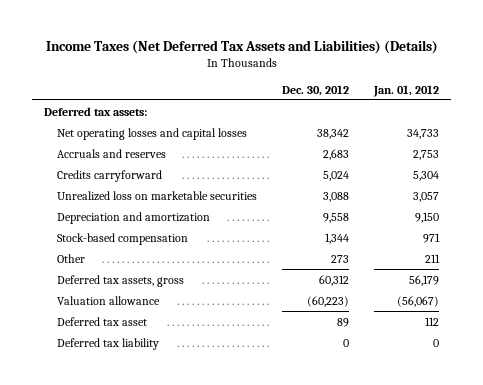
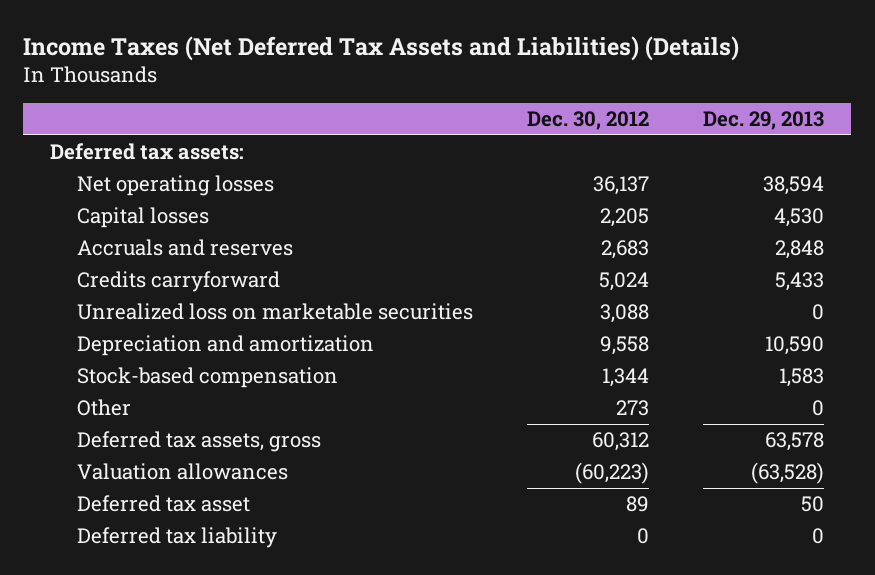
[372,84,439,97] Jan. 01, 2012 -> none
none -> [703,111,825,131] Dec. 29, 2013
[56,127,247,140] Net operating losses and capital losses -> [77,175,275,197] Net operating losses
[316,128,349,139] 38,342 -> [593,176,650,196] 36,137
none -> [77,207,210,229] Capital losses
[56,295,160,305] Valuation allowance -> [77,463,289,481] Valuation allowances

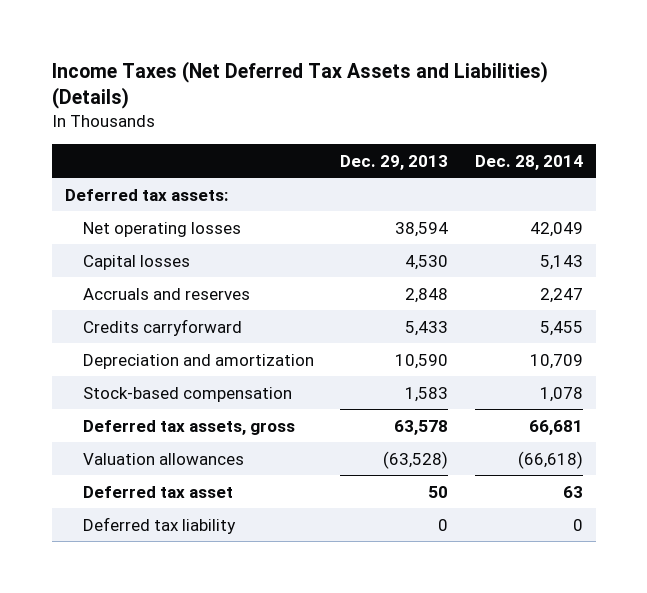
[527,111,650,131] Dec. 30, 2012 -> none
none -> [474,154,583,170] Dec. 28, 2014
[77,303,474,321] Unrealized loss on marketable securities -> none
[77,399,132,417] Other -> none

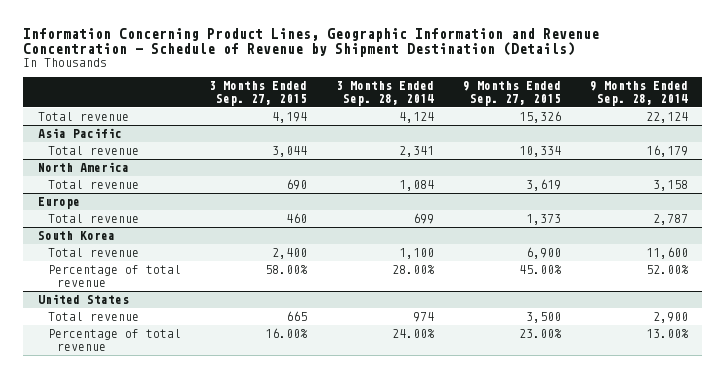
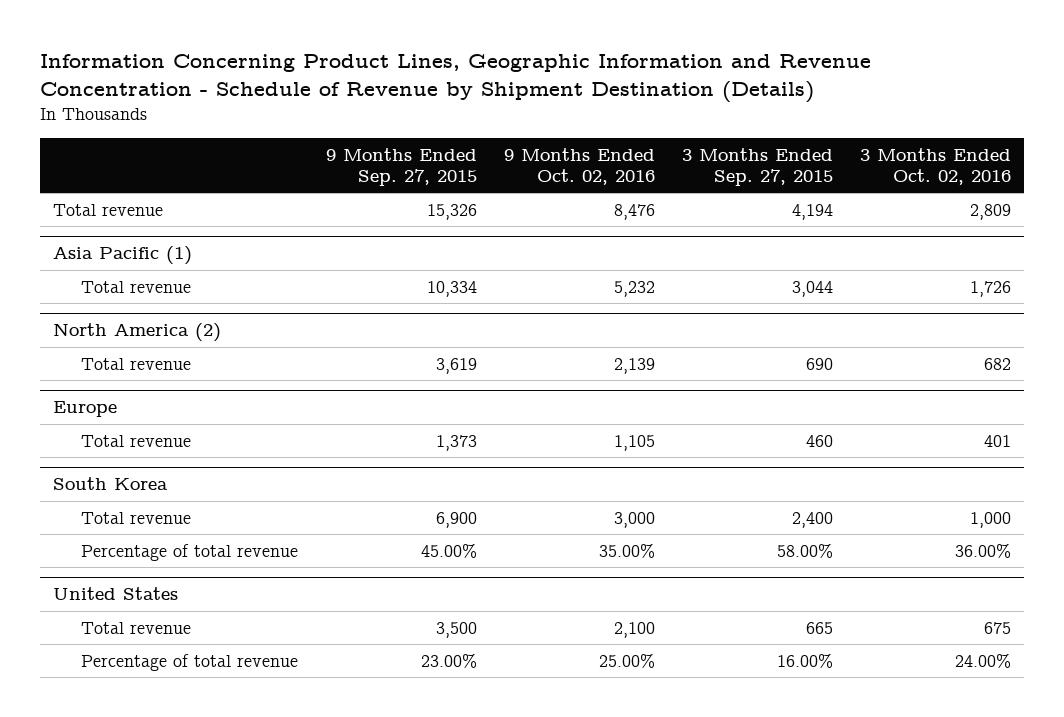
[336,81,435,106] 3 Months Ended Sep. 28, 2014 -> none
[589,81,688,106] 9 Months Ended Sep. 28, 2014 -> none
none -> [503,147,655,186] 9 Months Ended Oct. 02, 2016
none -> [859,147,1011,186] 3 Months Ended Oct. 02, 2016
[37,128,122,139] Asia Pacific -> [53,246,193,266] Asia Pacific (1)
[37,162,129,173] North America -> [53,323,222,343] North America (2)

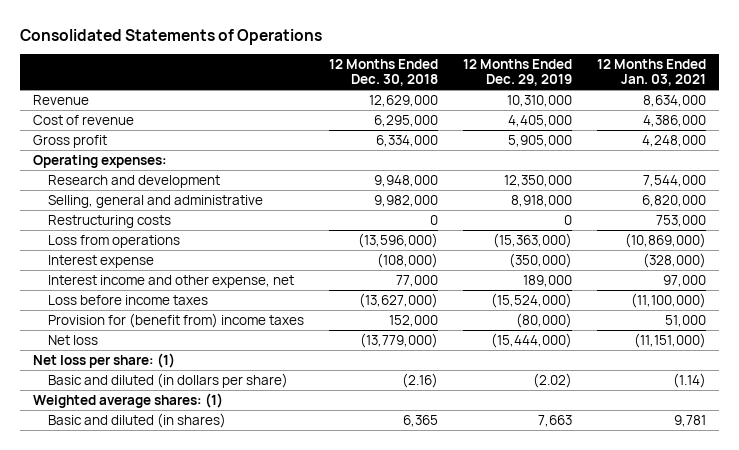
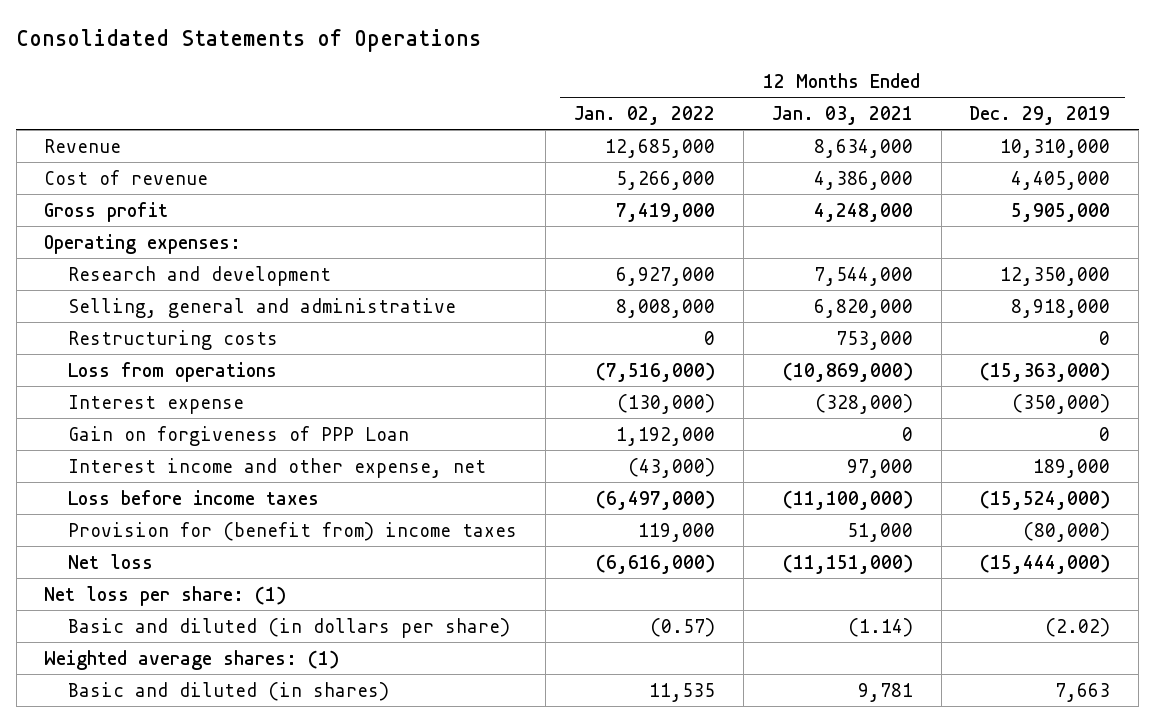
[329,58,439,87] 12 Months Ended Dec. 30, 2018 -> none
none -> [573,105,715,125] Jan. 02, 2022
none -> [68,425,410,446] Gain on forgiveness of PPP Loan

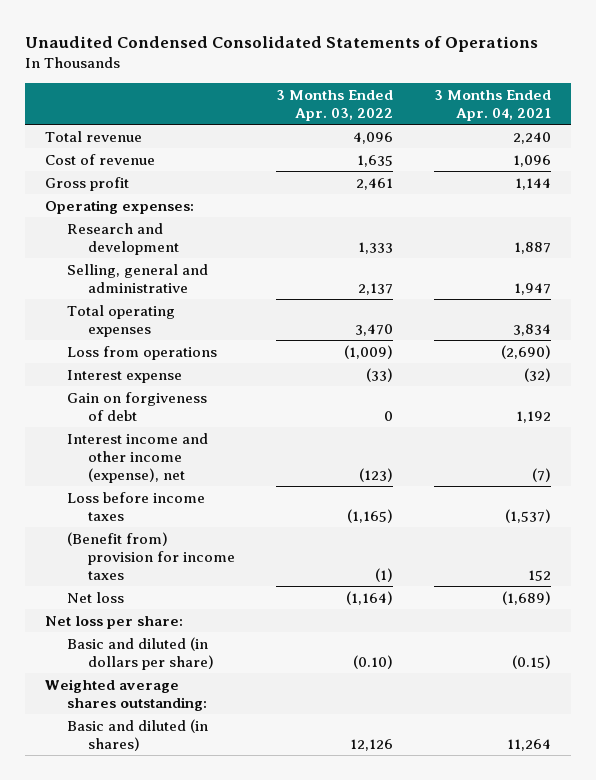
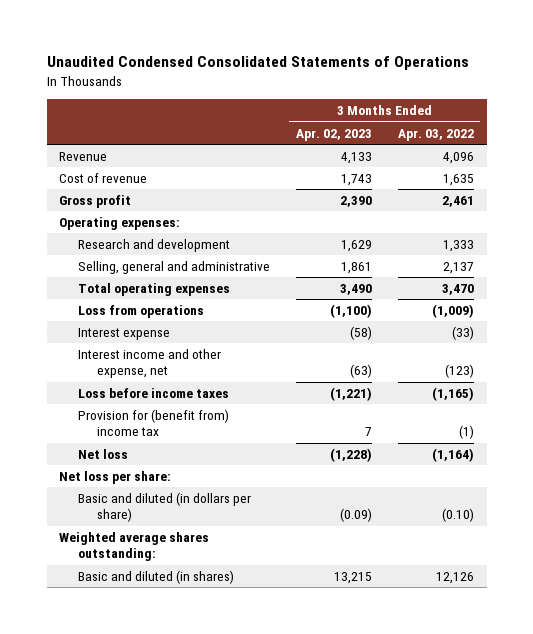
[433,89,551,121] 3 Months Ended Apr. 04, 2021 -> none
none -> [295,128,372,141] Apr. 02, 2023
[45,130,143,142] Total revenue -> [59,151,108,161] Revenue
[66,391,207,421] Gain on forgiveness of debt -> none
[66,432,208,483] Interest income and other income (expense), net -> [78,348,222,379] Interest income and other expense, net
[66,531,236,580] (Benefit from) provision for income taxes -> [78,408,230,437] Provision for (benefit from) income tax

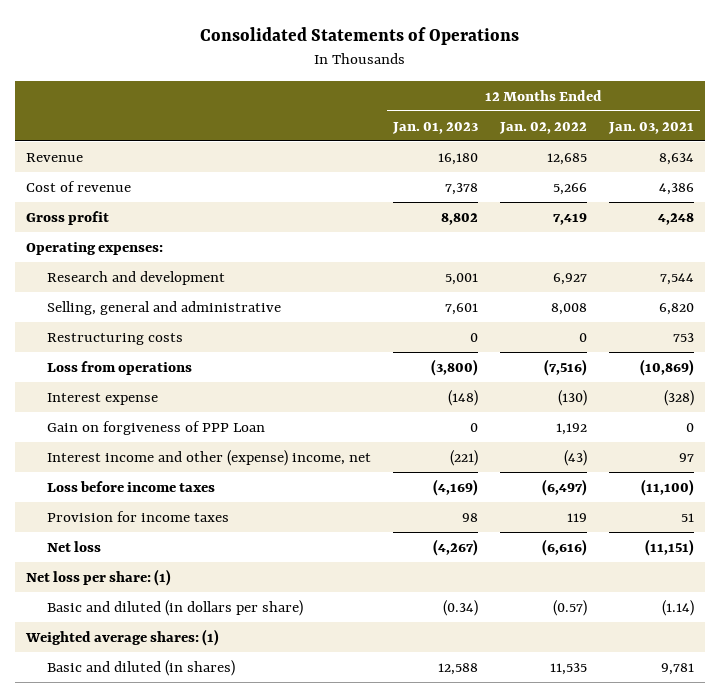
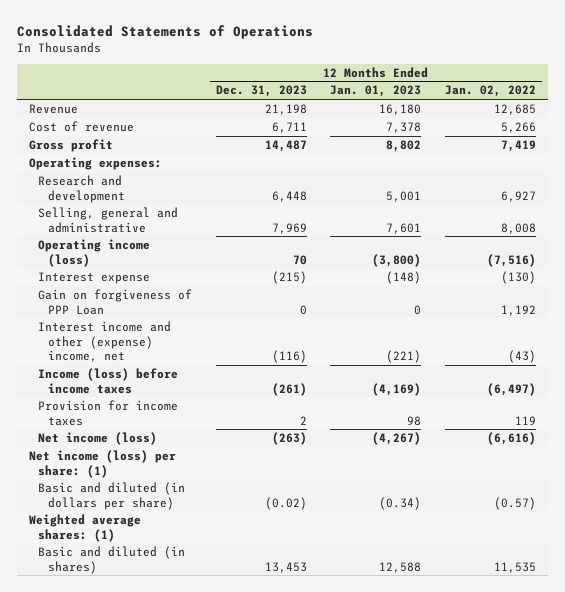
[608,121,695,134] Jan. 03, 2021 -> none
none -> [215,85,307,98] Dec. 31, 2023
[46,332,183,345] Restructuring costs -> none
[46,360,192,375] Loss from operations -> [38,238,151,267] Operating income (loss)
[46,480,215,492] Loss before income taxes -> [38,367,179,394] Income (loss) before income taxes
[46,540,101,552] Net loss -> [38,431,158,445] Net income (loss)
[25,568,171,586] Net loss per share: (1) -> [28,449,176,478] Net income (loss) per share: (1)

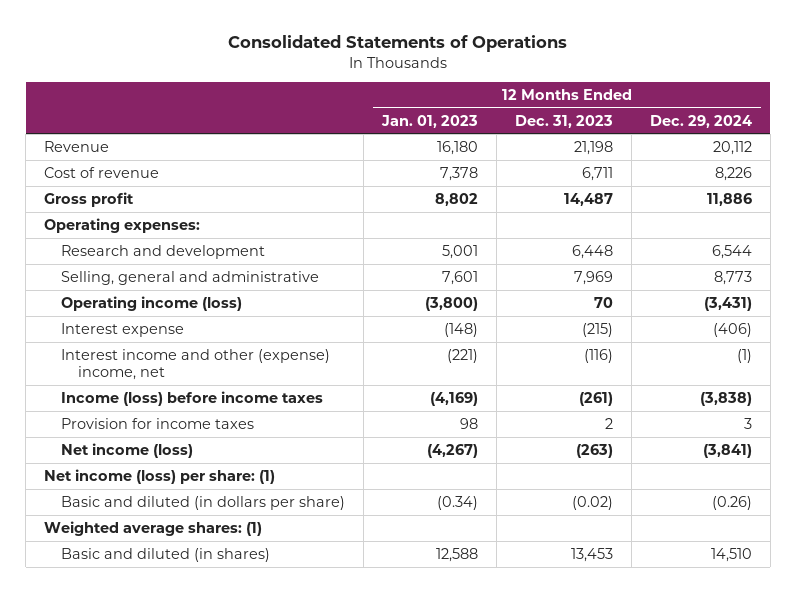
[444,85,536,98] Jan. 02, 2022 -> none
none -> [649,114,752,128] Dec. 29, 2024
[38,288,193,315] Gain on forgiveness of PPP Loan -> none

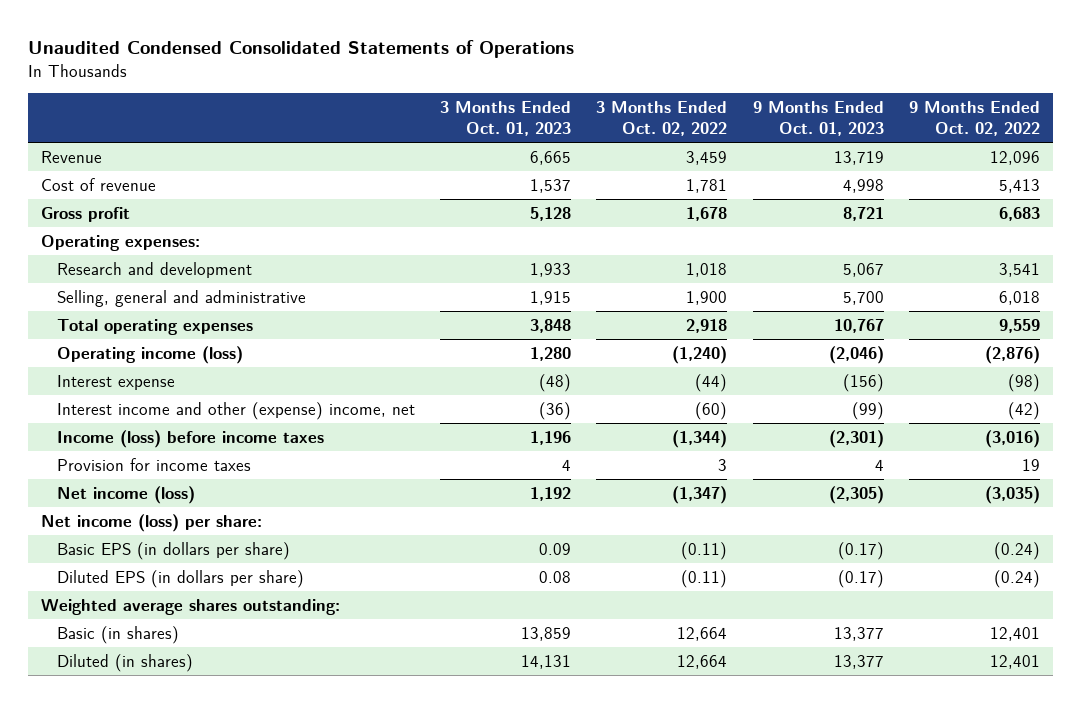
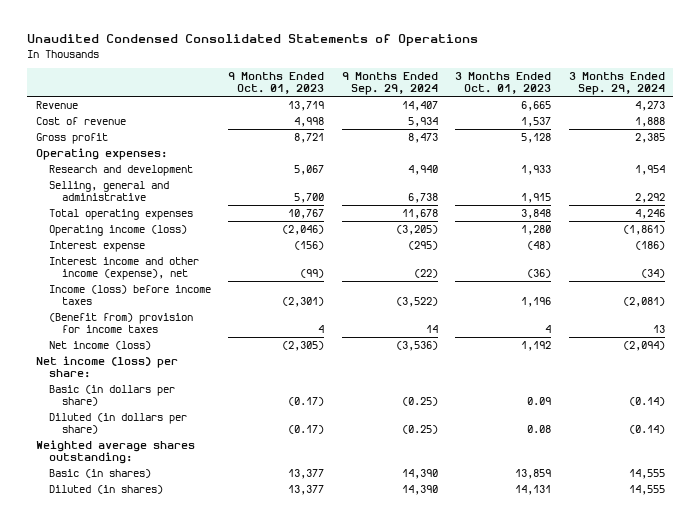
[596,100,728,137] 3 Months Ended Oct. 02, 2022 -> none
[909,100,1041,137] 9 Months Ended Oct. 02, 2022 -> none
none -> [341,72,438,96] 9 Months Ended Sep. 29, 2024
none -> [568,72,665,96] 3 Months Ended Sep. 29, 2024
[56,401,415,420] Interest income and other (expense) income, net -> [48,256,199,281] Interest income and other income (expense), net
[56,457,251,471] Provision for income taxes -> [48,312,193,334] (Benefit from) provision for income taxes
[56,541,290,560] Basic EPS (in dollars per share) -> [48,384,175,407] Basic (in dollars per share)
[56,569,304,588] Diluted EPS (in dollars per share) -> [48,412,187,435] Diluted (in dollars per share)

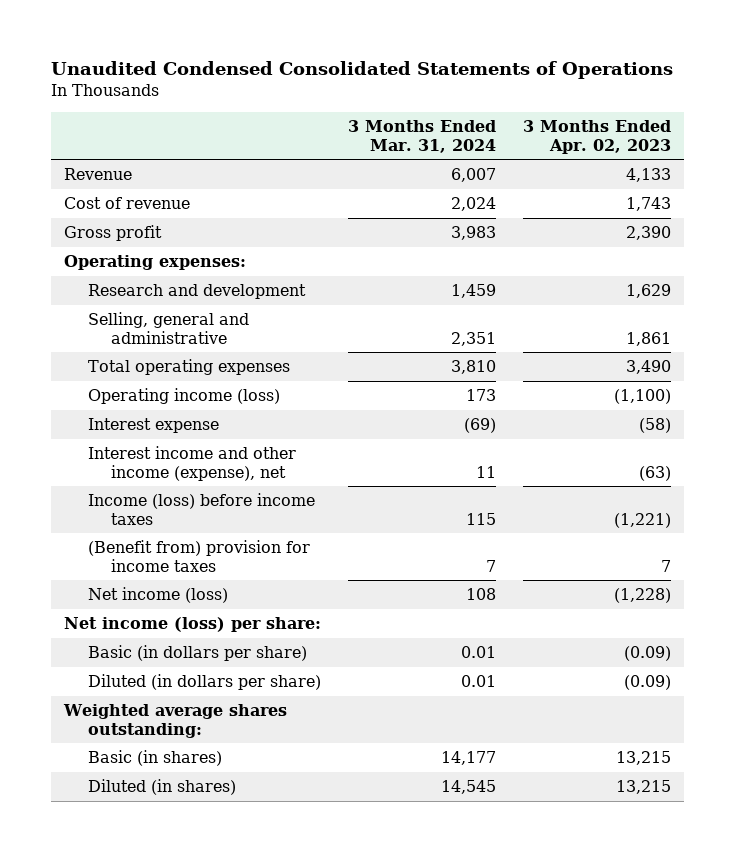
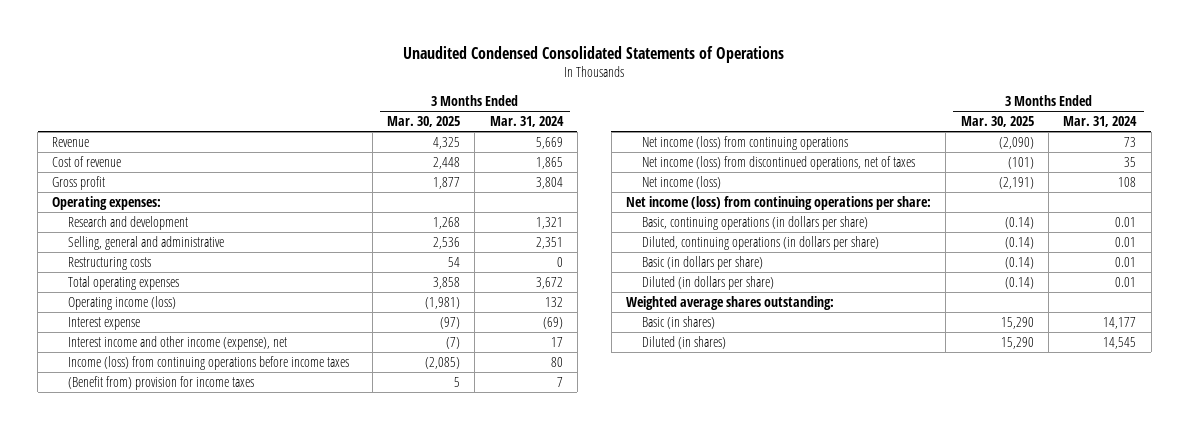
[522,119,671,154] 3 Months Ended Apr. 02, 2023 -> none
none -> [386,115,460,127] Mar. 30, 2025
[450,168,496,183] 6,007 -> [535,136,563,149] 5,669
[450,197,496,212] 2,024 -> [535,156,563,169] 1,865
[450,226,496,241] 3,983 -> [535,176,563,189] 3,804
[450,284,496,299] 1,459 -> [535,216,563,229] 1,321
none -> [67,256,151,270] Restructuring costs
[450,360,496,375] 3,810 -> [535,276,563,289] 3,672
[465,389,496,402] 173 -> [544,296,563,307] 132
[475,465,496,478] 11 -> [550,336,563,347] 17
[87,493,315,525] Income (loss) before income taxes -> [67,355,349,370] Income (loss) from continuing operations before income taxes
[465,512,496,525] 115 -> [550,356,563,367] 80
none -> [641,135,848,150] Net income (loss) from continuing operations
none -> [641,155,915,170] Net income (loss) from discontinued operations, net of taxes
[64,617,322,633] Net income (loss) per share: -> [626,195,932,210] Net income (loss) from continuing operations per share:
none -> [641,215,868,230] Basic, continuing operations (in dollars per share)
none -> [641,235,879,250] Diluted, continuing operations (in dollars per share)

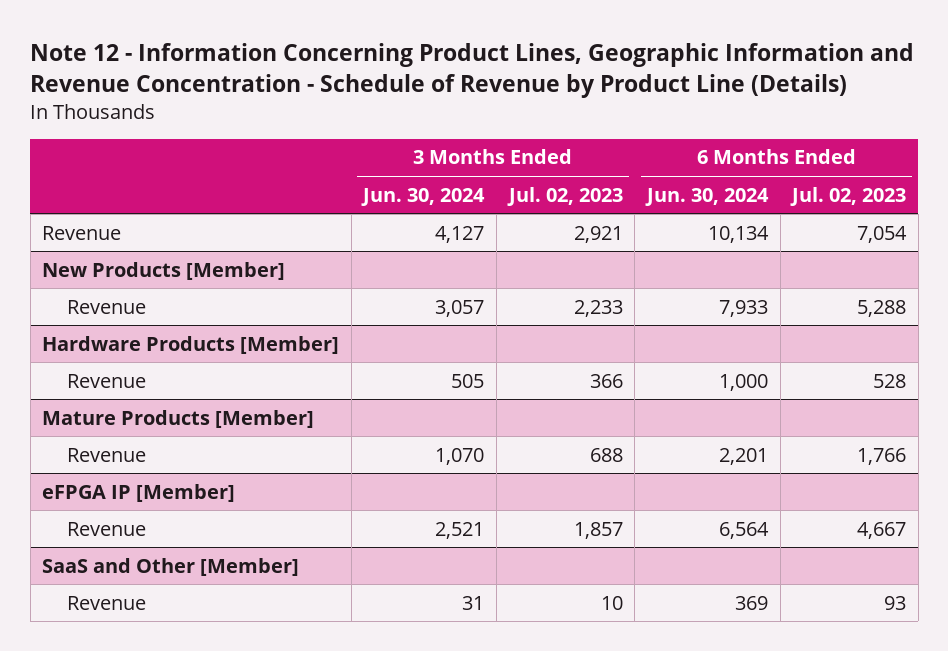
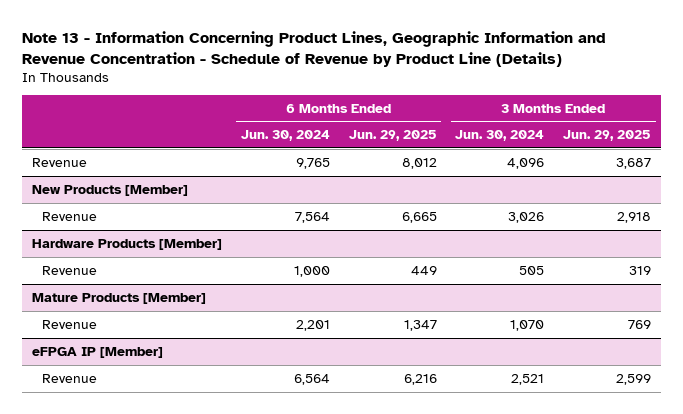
[30,43,915,98] Note 12 - Information Concerning Product Lines, Geographic Information and Revenue Concentration - Schedule of Revenue by Product Line (Details) -> [22,31,607,67] Note 13 - Information Concerning Product Lines, Geographic Information and Revenue Concentration - Schedule of Revenue by Product Line (Details)
[506,186,623,206] Jul. 02, 2023 -> none
[790,186,907,206] Jul. 02, 2023 -> none
none -> [348,130,437,142] Jun. 29, 2025
none -> [563,130,652,142] Jun. 29, 2025
[435,225,485,243] 4,127 -> [507,157,545,169] 4,096
[707,225,769,243] 10,134 -> [295,157,330,169] 9,765
[435,299,485,317] 3,057 -> [508,211,545,223] 3,026
[718,299,768,317] 7,933 -> [294,211,330,223] 7,564
[42,557,300,576] SaaS and Other [Member] -> none
[67,595,147,610] Revenue -> none

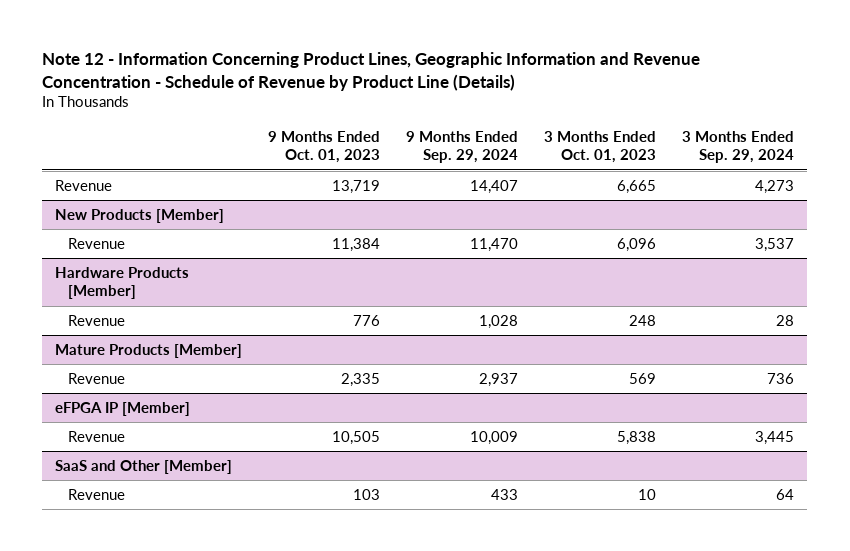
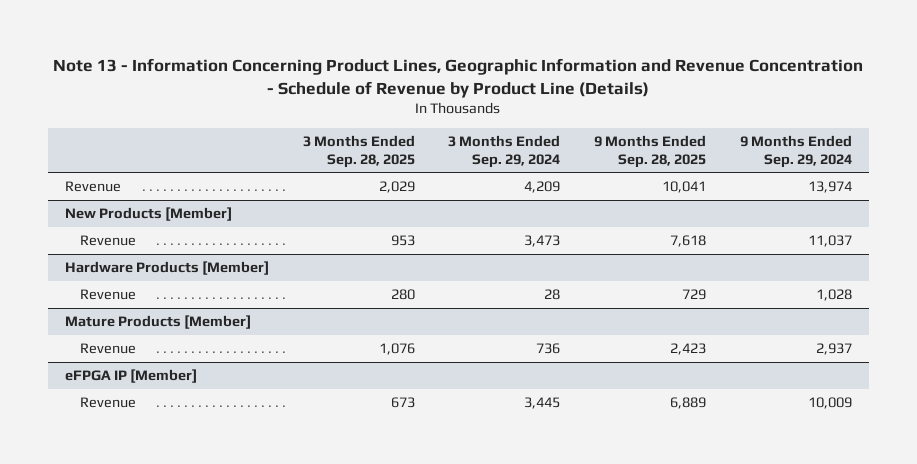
[42,51,701,91] Note 12 - Information Concerning Product Lines, Geographic Information and Revenue Concentration - Schedule of Revenue by Product Line (Details) -> [53,57,864,98] Note 13 - Information Concerning Product Lines, Geographic Information and Revenue Concentration - Schedule of Revenue by Product Line (Details)
[268,130,381,164] 9 Months Ended Oct. 01, 2023 -> none
[544,130,657,164] 3 Months Ended Oct. 01, 2023 -> none
none -> [302,134,415,168] 3 Months Ended Sep. 28, 2025
none -> [594,134,707,168] 9 Months Ended Sep. 28, 2025
[470,179,519,194] 14,407 -> [807,181,852,194] 13,974
[755,179,795,194] 4,273 -> [524,181,561,194] 4,209
[470,237,519,252] 11,470 -> [807,235,852,248] 11,037
[755,237,795,252] 3,537 -> [524,235,561,248] 3,473
[55,459,233,474] SaaS and Other [Member] -> none
[68,488,126,500] Revenue -> none

